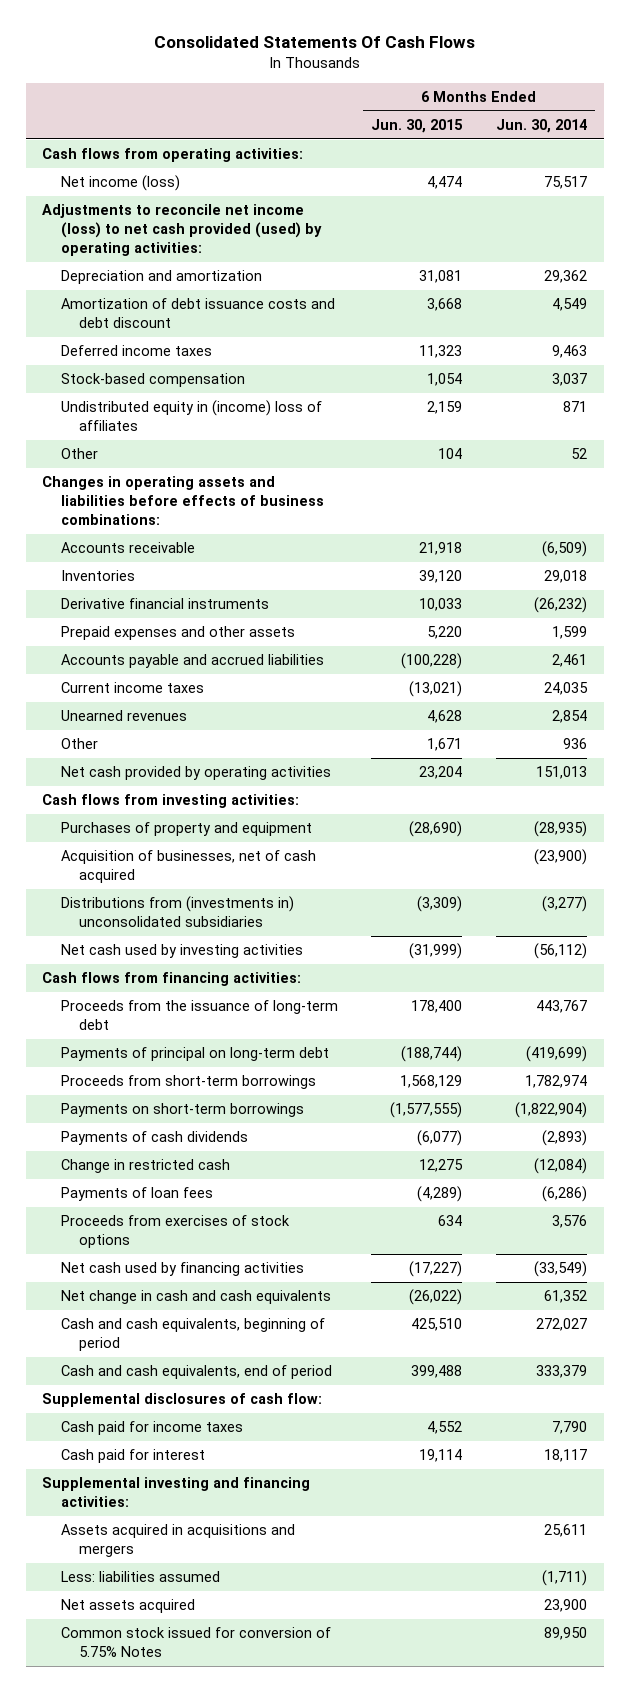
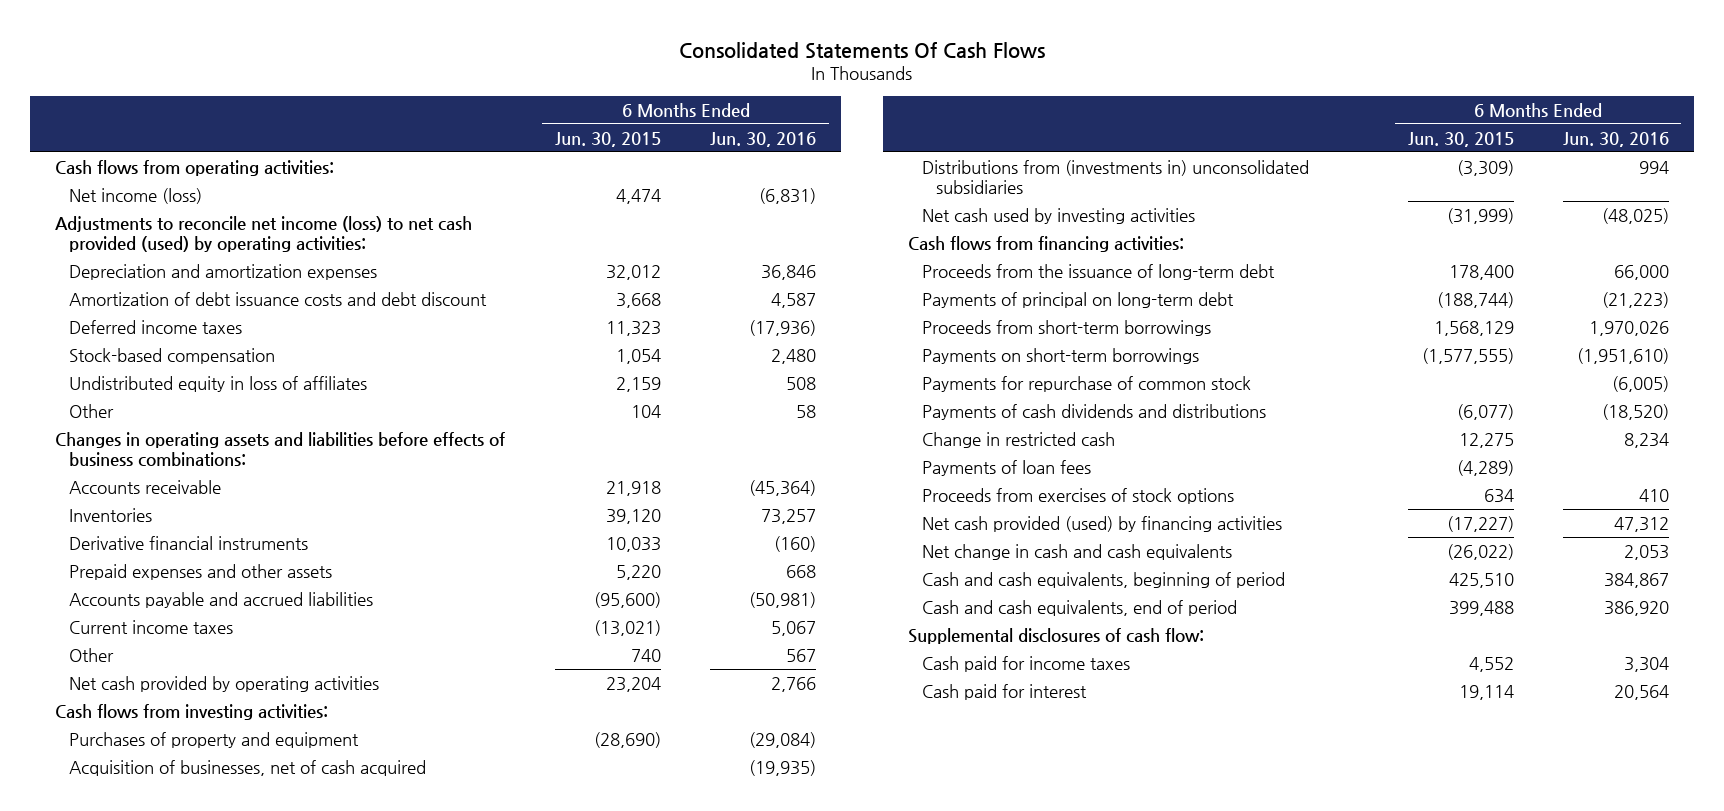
[496,118,588,133] Jun. 30, 2014 -> none
none -> [710,131,817,147] Jun. 30, 2016
[60,270,262,285] Depreciation and amortization -> [69,263,378,280] Depreciation and amortization expenses
[419,270,463,284] 31,081 -> [605,264,661,280] 32,012
[60,400,322,431] Undistributed equity in (income) loss of affiliates -> [69,375,368,392] Undistributed equity in loss of affiliates
[401,653,463,670] (100,228) -> [593,591,661,608] (95,600)
[60,710,187,722] Unearned revenues -> none
[427,738,463,752] 1,671 -> [630,648,661,662] 740
none -> [921,375,1251,392] Payments for repurchase of common stock
[60,1131,248,1146] Payments of cash dividends -> [921,403,1266,420] Payments of cash dividends and distributions
[60,1262,304,1277] Net cash used by financing activities -> [921,515,1282,532] Net cash provided (used) by financing activities
[42,1477,311,1507] Supplemental investing and financing activities: -> none
[60,1524,295,1557] Assets acquired in acquisitions and mergers -> none
[60,1571,220,1583] Less: liabilities assumed -> none
[60,1599,195,1614] Net assets acquired -> none
[60,1627,331,1657] Common stock issued for conversion of 5.75% Notes -> none

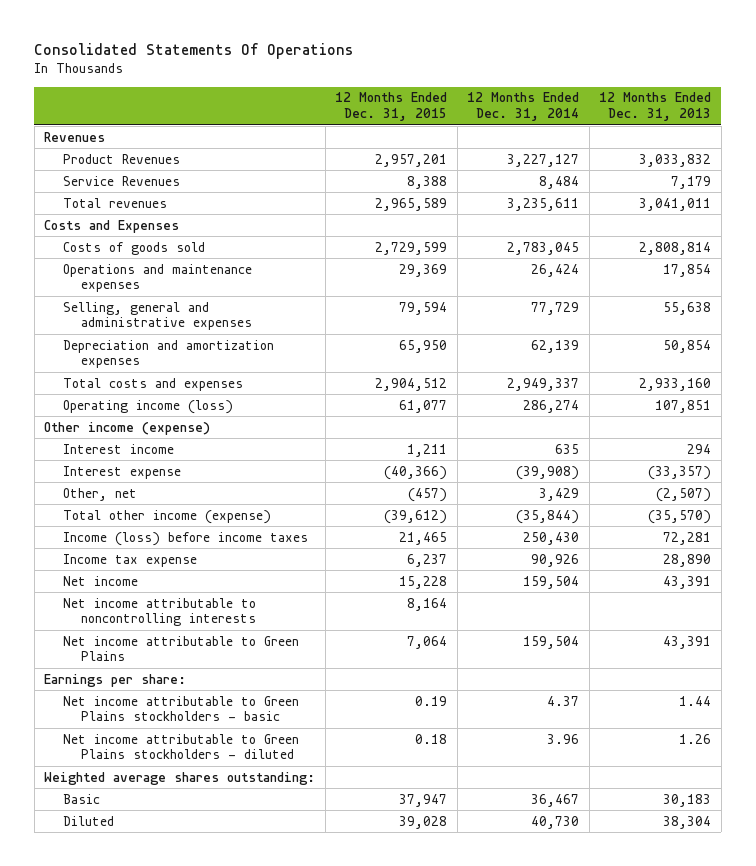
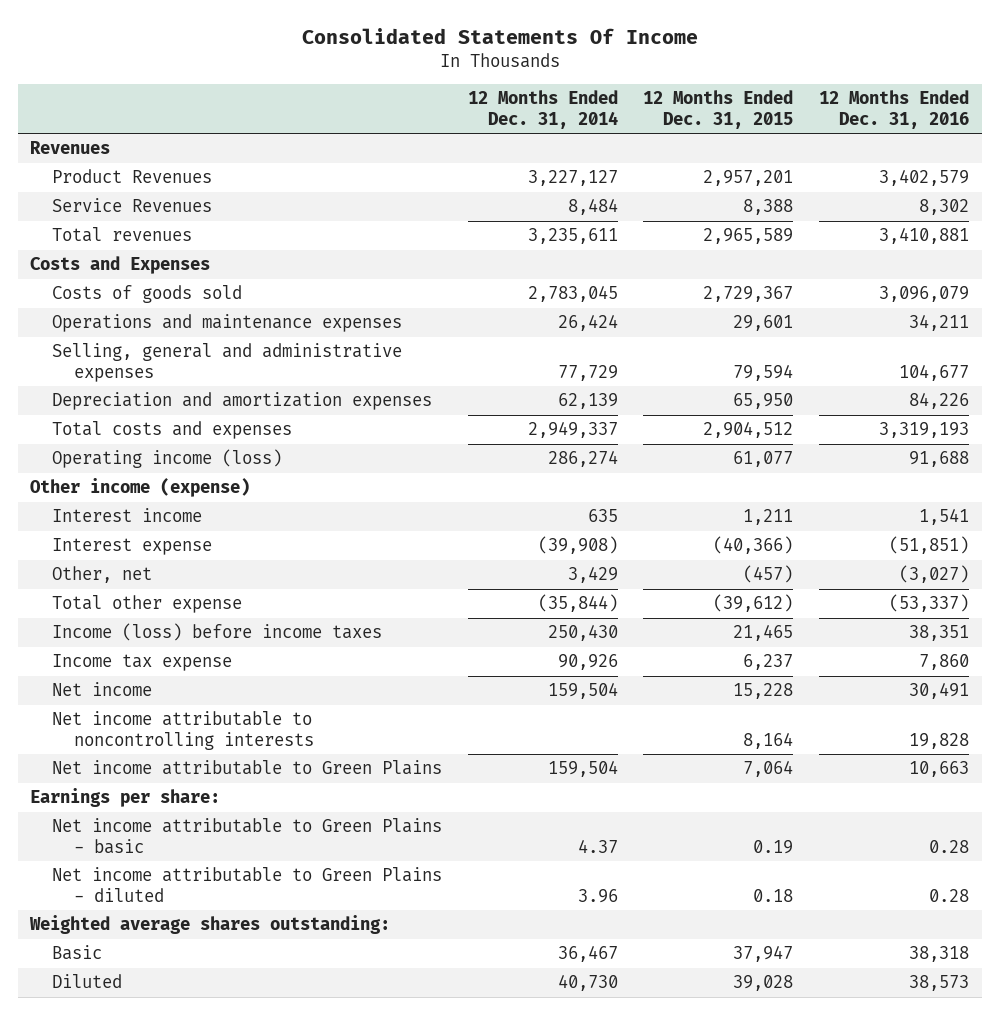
[34,43,354,60] Consolidated Statements Of Operations -> [301,28,698,45] Consolidated Statements Of Income
[599,92,712,122] 12 Months Ended Dec. 31, 2013 -> none
none -> [818,90,969,130] 12 Months Ended Dec. 31, 2016
[375,241,448,255] 2,729,599 -> [703,286,794,303] 2,729,367
[399,263,448,277] 29,369 -> [733,315,794,332] 29,601
[62,509,271,524] Total other income (expense) -> [52,595,243,614] Total other expense
[62,695,299,722] Net income attributable to Green Plains stockholders - basic -> [52,818,443,855] Net income attributable to Green Plains - basic
[62,733,299,760] Net income attributable to Green Plains stockholders - diluted -> [52,867,443,903] Net income attributable to Green Plains - diluted

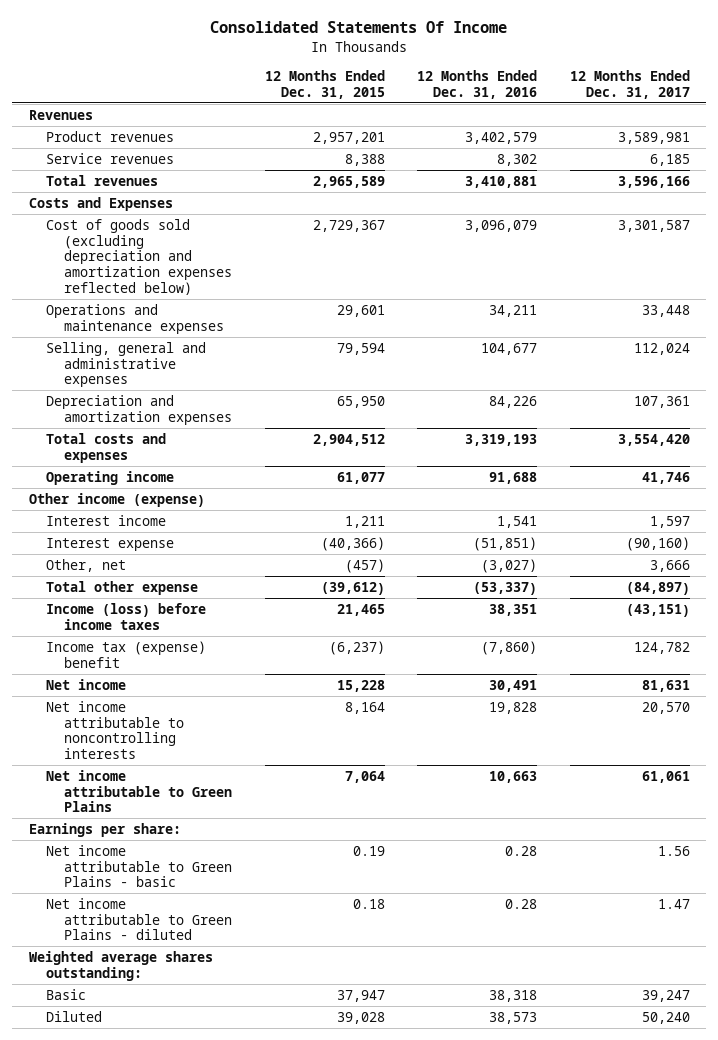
[467,90,618,130] 12 Months Ended Dec. 31, 2014 -> none
none -> [569,70,690,99] 12 Months Ended Dec. 31, 2017
[52,169,213,184] Product Revenues -> [46,130,175,142] Product revenues
[52,198,213,213] Service Revenues -> [46,152,175,164] Service revenues
[52,285,243,304] Costs of goods sold -> [46,218,233,295] Cost of goods sold (excluding depreciation and amortization expenses reflected below)
[52,449,283,469] Operating income (loss) -> [46,470,175,485] Operating income
[52,654,233,672] Income tax expense -> [46,640,207,668] Income tax (expense) benefit
[743,654,794,671] 6,237 -> [328,640,385,655] (6,237)
[918,654,969,671] 7,860 -> [481,640,538,655] (7,860)

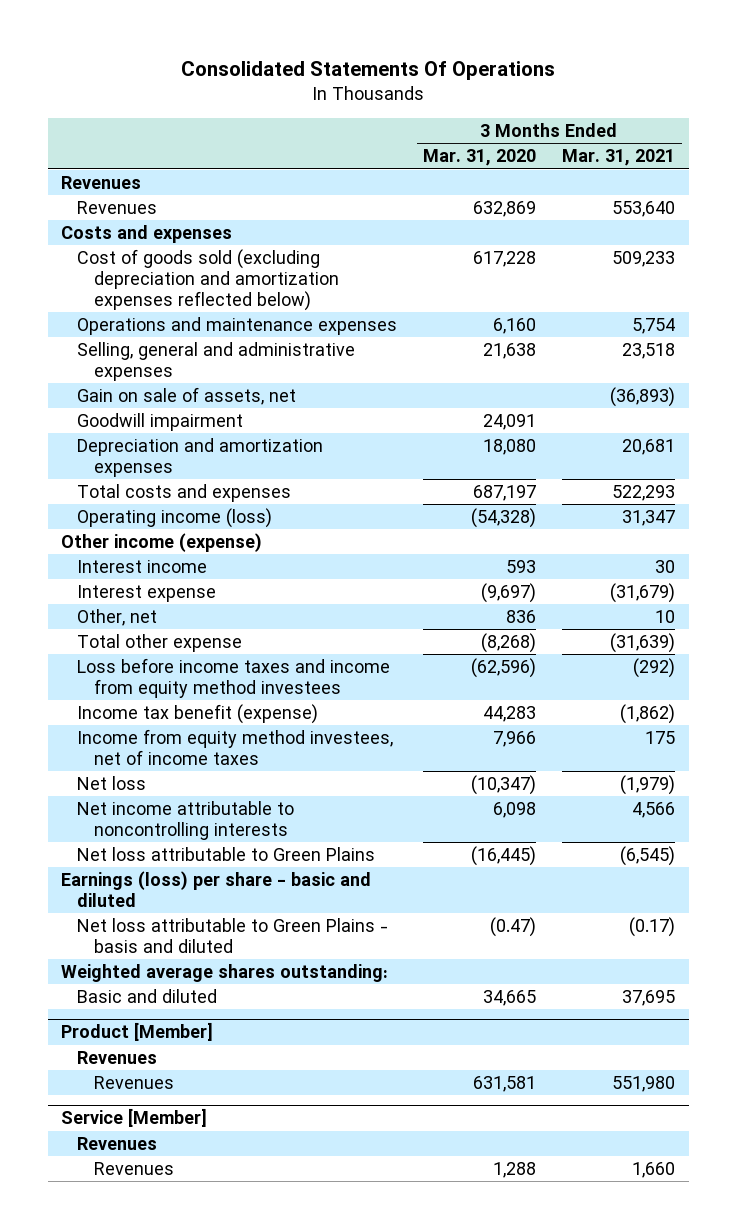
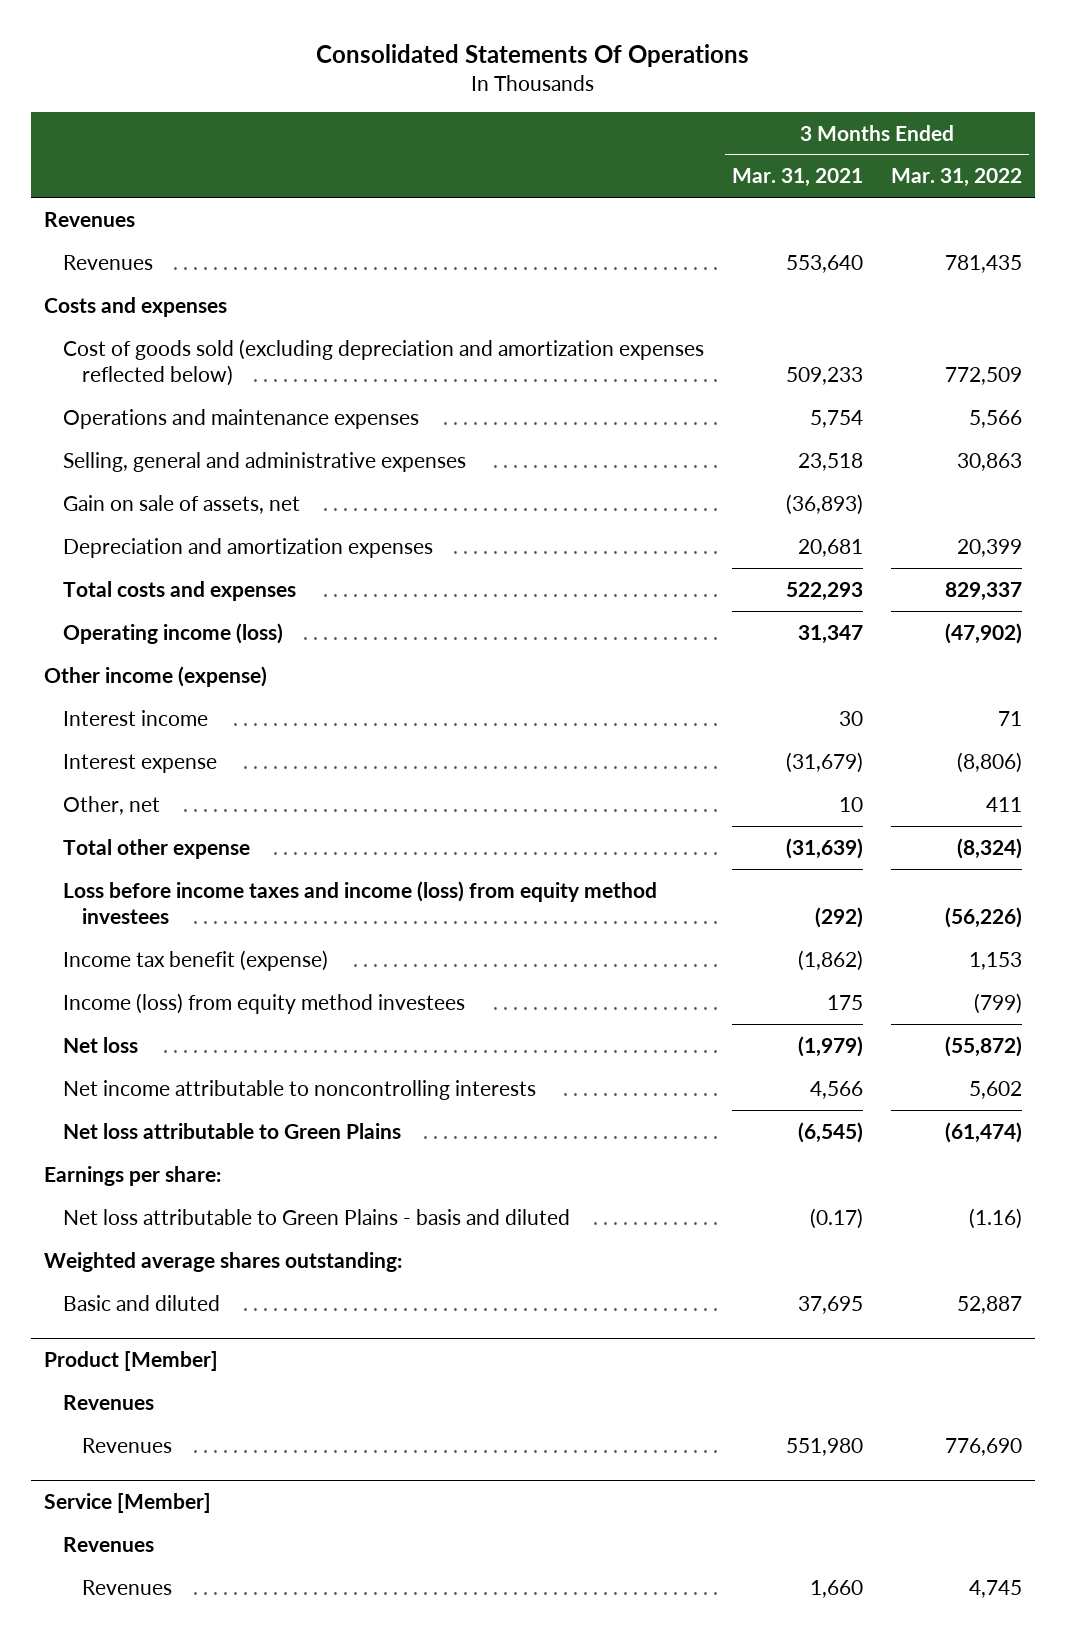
[423,149,537,167] Mar. 31, 2020 -> none
none -> [890,168,1022,188] Mar. 31, 2022
[77,413,244,432] Goodwill impairment -> none
[77,658,391,698] Loss before income taxes and income from equity method investees -> [63,880,658,925] Loss before income taxes and income (loss) from equity method investees
[77,729,394,765] Income from equity method investees, net of income taxes -> [63,992,466,1014] Income (loss) from equity method investees
[61,871,372,907] Earnings (loss) per share - basic and diluted -> [44,1165,222,1186] Earnings per share:

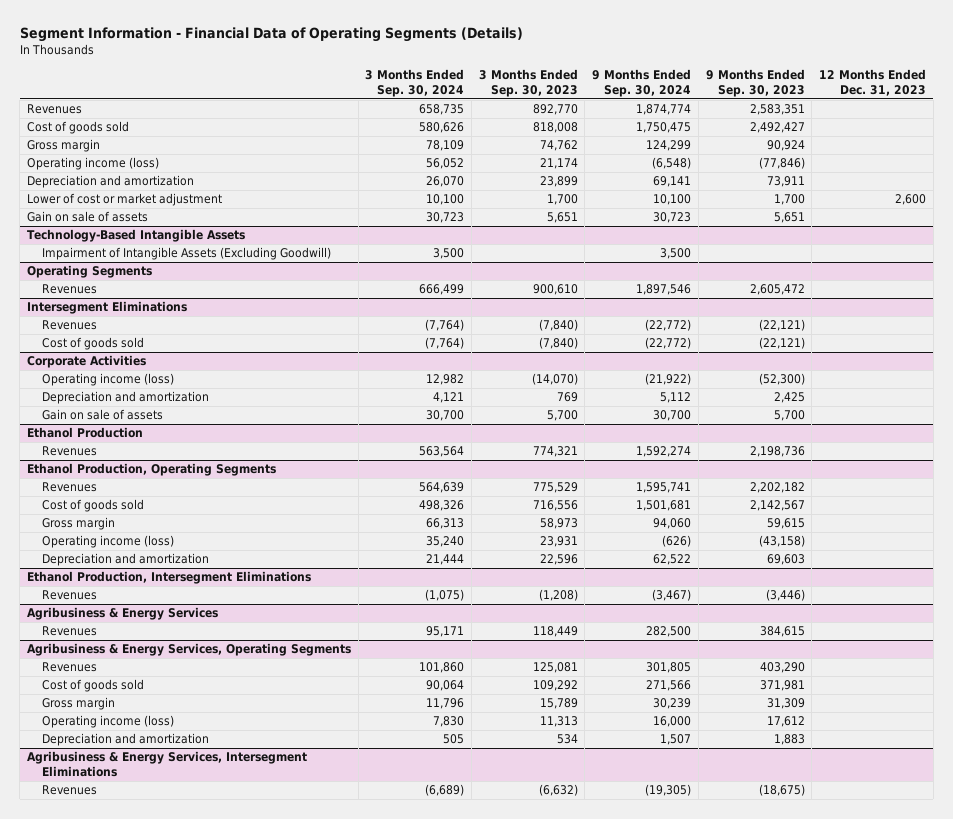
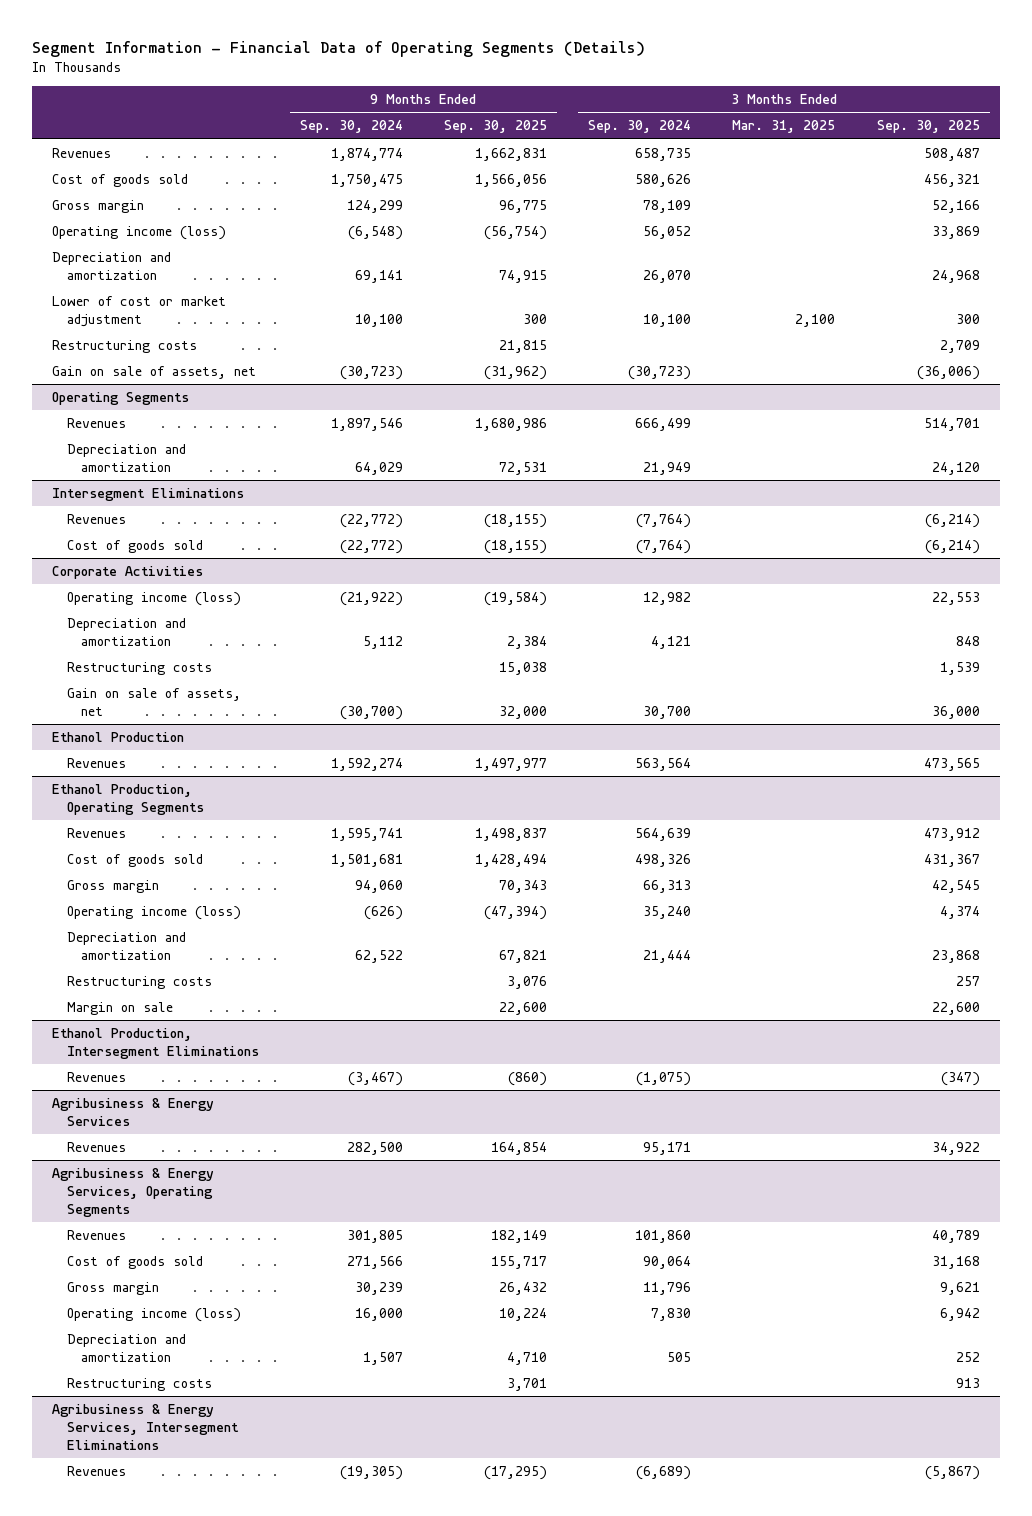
[478,68,578,97] 3 Months Ended Sep. 30, 2023 -> none
[705,68,805,97] 9 Months Ended Sep. 30, 2023 -> none
[819,68,927,96] 12 Months Ended Dec. 31, 2023 -> none
none -> [444,120,548,134] Sep. 30, 2025
none -> [732,120,836,134] Mar. 31, 2025
none -> [876,120,980,134] Sep. 30, 2025
[26,229,245,243] Technology-Based Intangible Assets -> none
[41,247,331,261] Impairment of Intangible Assets (Excluding Goodwill) -> none
none -> [52,340,198,354] Restructuring costs
[26,211,148,223] Gain on sale of assets -> [52,366,257,380] Gain on sale of assets, net
[426,212,465,224] 30,723 -> [628,366,692,381] (30,723)
[653,212,692,224] 30,723 -> [339,366,403,381] (30,723)
none -> [66,444,186,472] Depreciation and amortization
none -> [66,662,212,676] Restructuring costs
[41,409,163,421] Gain on sale of assets -> [66,688,241,716] Gain on sale of assets, net
[653,410,692,422] 30,700 -> [339,705,403,720] (30,700)
none -> [66,976,212,990] Restructuring costs
none -> [66,1002,173,1016] Margin on sale
none -> [66,1378,212,1392] Restructuring costs

